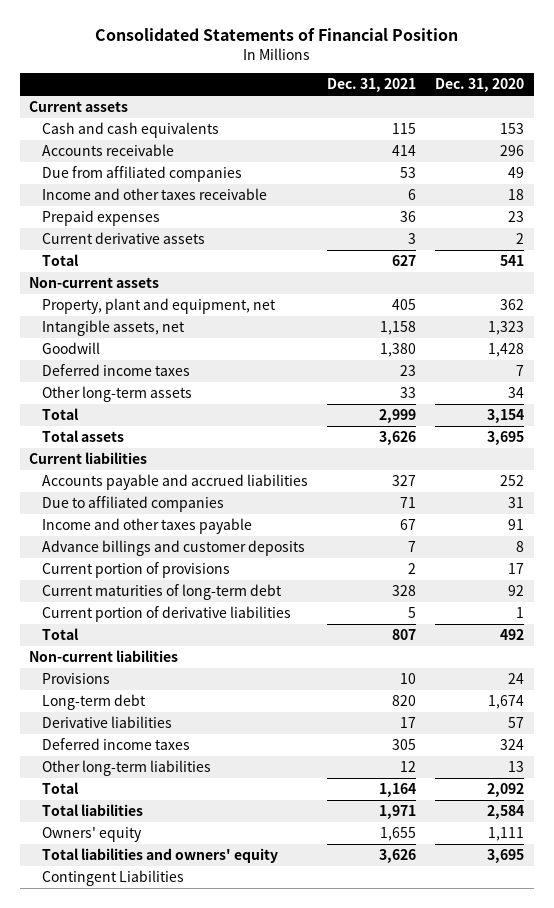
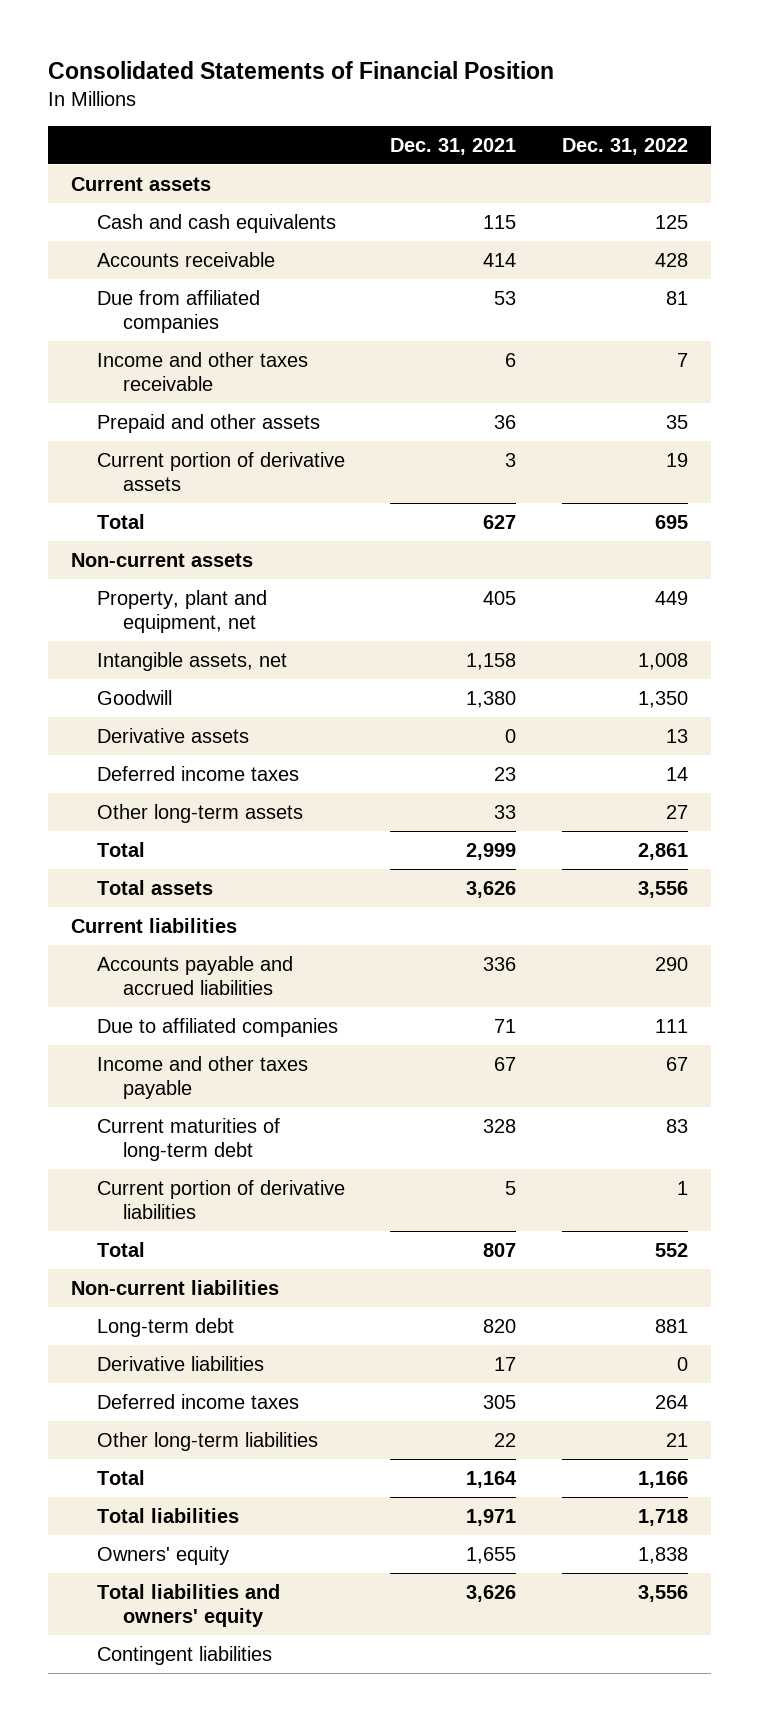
[435,78,525,93] Dec. 31, 2020 -> none
none -> [561,137,688,155] Dec. 31, 2022
[41,210,160,227] Prepaid expenses -> [96,413,320,433] Prepaid and other assets
[41,232,205,245] Current derivative assets -> [96,451,345,491] Current portion of derivative assets
none -> [96,727,249,743] Derivative assets
[392,475,417,487] 327 -> [483,956,517,971] 336
[41,540,305,557] Advance billings and customer deposits -> none
[41,562,230,579] Current portion of provisions -> none
[41,673,110,685] Provisions -> none
[400,761,417,773] 12 -> [494,1432,517,1447] 22
[41,870,184,887] Contingent Liabilities -> [96,1645,272,1665] Contingent liabilities

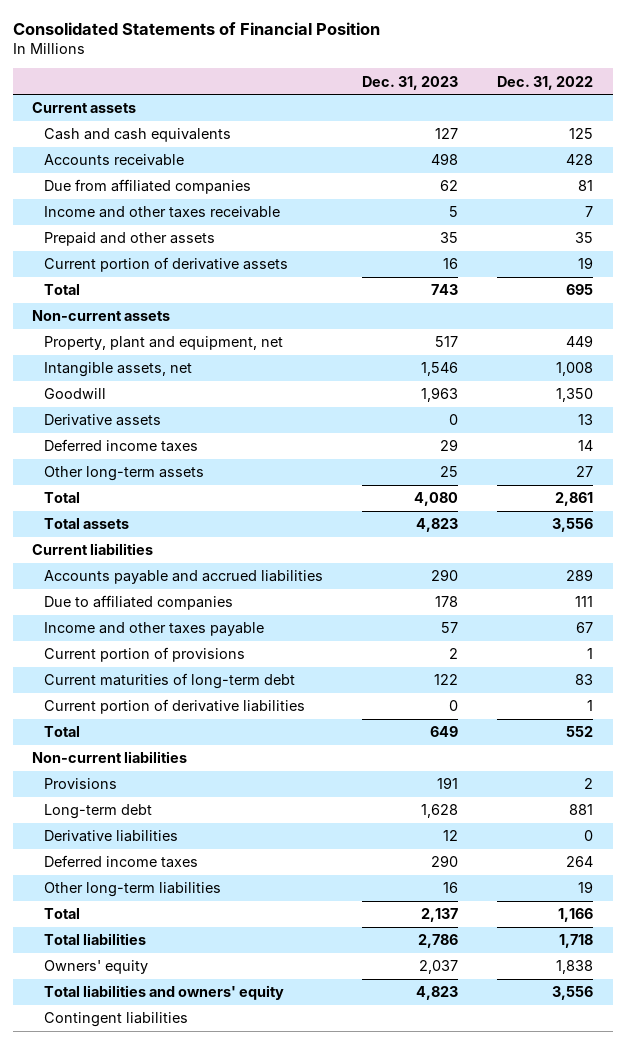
[390,137,517,155] Dec. 31, 2021 -> none
none -> [362,75,459,90] Dec. 31, 2023
[654,956,688,971] 290 -> [566,569,594,582] 289
none -> [44,647,246,663] Current portion of provisions
none -> [44,778,118,790] Provisions
[665,1432,688,1447] 21 -> [578,881,594,894] 19

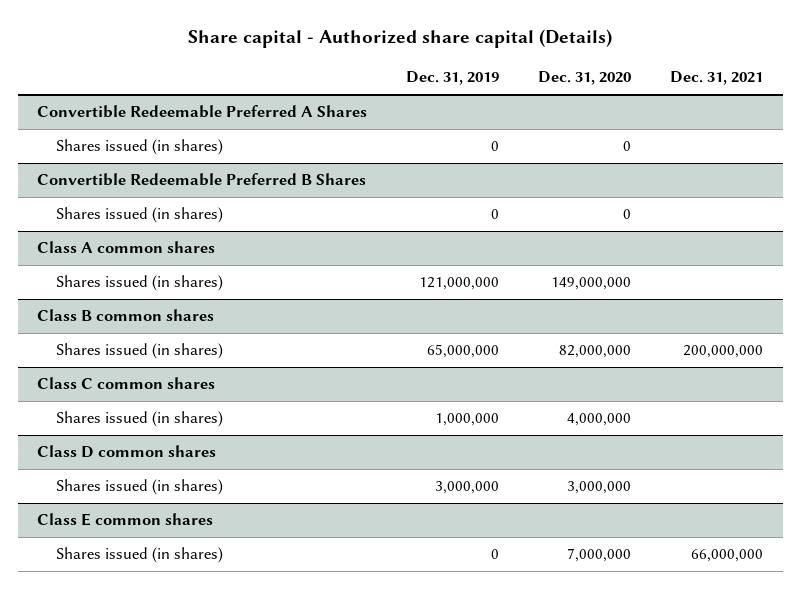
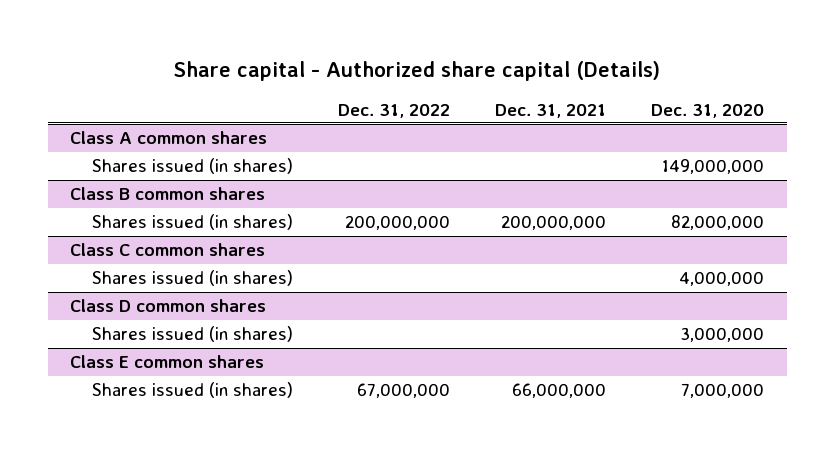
[406,71,500,86] Dec. 31, 2019 -> none
none -> [337,103,450,118] Dec. 31, 2022
[37,105,368,119] Convertible Redeemable Preferred A Shares -> none
[56,139,224,156] Shares issued (in shares) -> none
[37,173,367,187] Convertible Redeemable Preferred B Shares -> none
[56,207,224,224] Shares issued (in shares) -> none

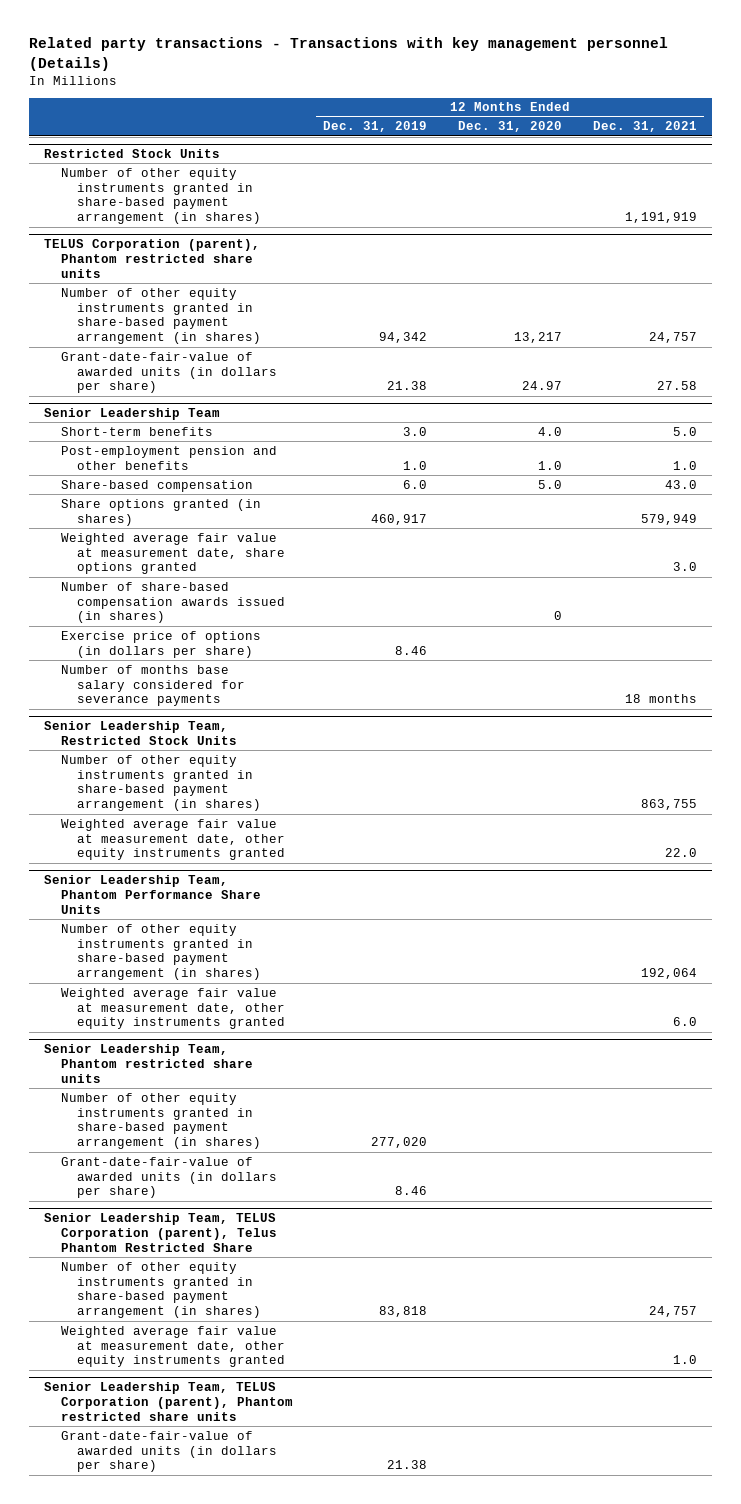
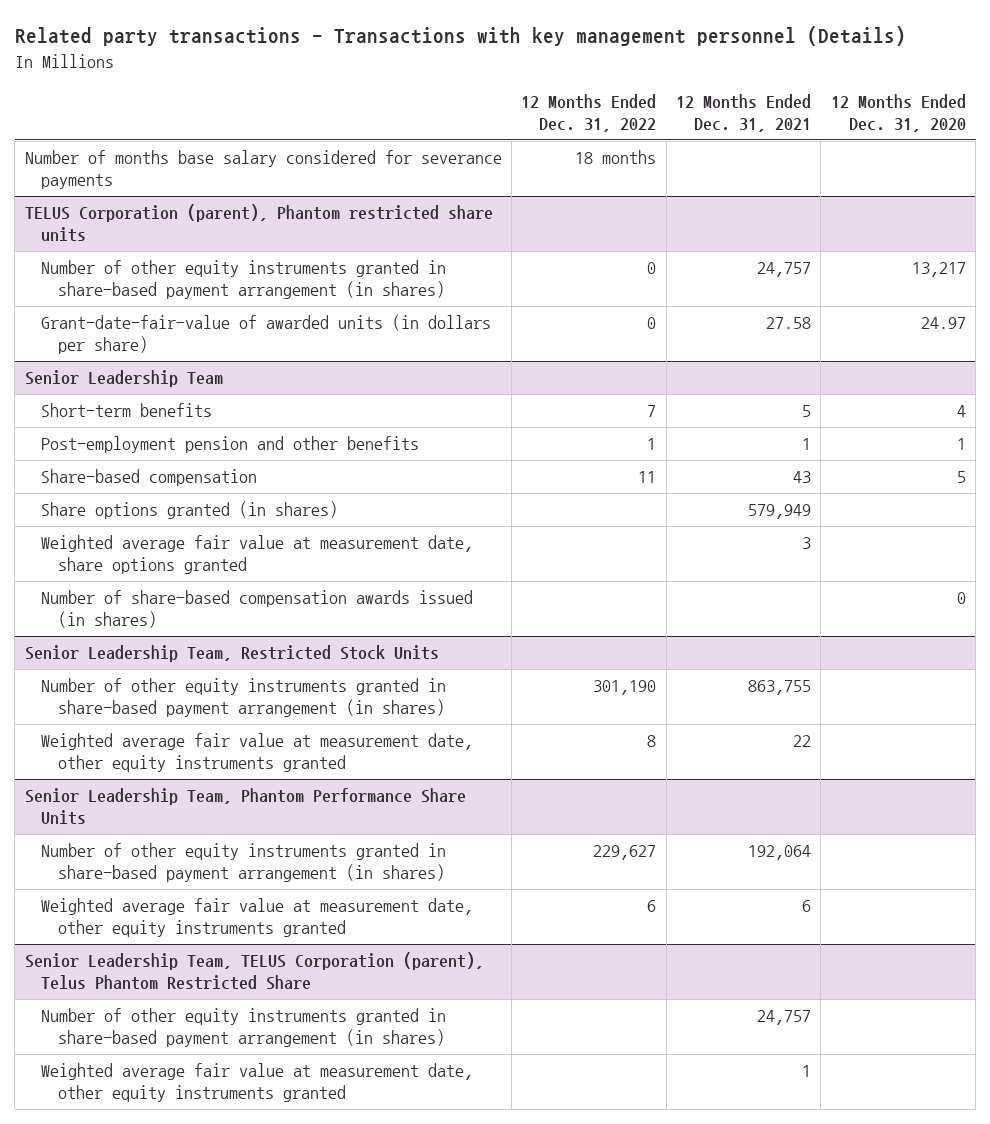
[323,121,428,133] Dec. 31, 2019 -> none
none -> [521,93,657,132] 12 Months Ended Dec. 31, 2022
[44,149,221,159] Restricted Stock Units -> none
[60,167,262,225] Number of other equity instruments granted in share-based payment arrangement (in shares) -> none
none -> [24,150,502,190] Number of months base salary considered for severance payments
[537,426,562,436] 4.0 -> [956,405,966,418] 4
[672,426,697,436] 5.0 -> [802,405,812,418] 5
[537,460,562,470] 1.0 -> [956,438,966,451] 1
[672,460,697,470] 1.0 -> [802,438,812,451] 1
[537,479,562,489] 5.0 -> [956,471,966,484] 5
[664,479,697,489] 43.0 -> [793,471,812,484] 43
[672,562,697,572] 3.0 -> [802,537,812,550] 3
[60,630,261,658] Exercise price of options (in dollars per share) -> none
[60,664,246,707] Number of months base salary considered for severance payments -> none
[664,848,697,858] 22.0 -> [793,735,812,748] 22
[44,1044,253,1083] Senior Leadership Team, Phantom restricted share units -> none
[60,1092,262,1150] Number of other equity instruments granted in share-based payment arrangement (in shares) -> none
[60,1156,278,1199] Grant-date-fair-value of awarded units (in dollars per share) -> none
[672,1017,697,1027] 6.0 -> [802,900,812,913] 6
[44,1382,293,1421] Senior Leadership Team, TELUS Corporation (parent), Phantom restricted share units -> none
[60,1430,278,1473] Grant-date-fair-value of awarded units (in dollars per share) -> none
[672,1355,697,1365] 1.0 -> [802,1065,812,1078] 1

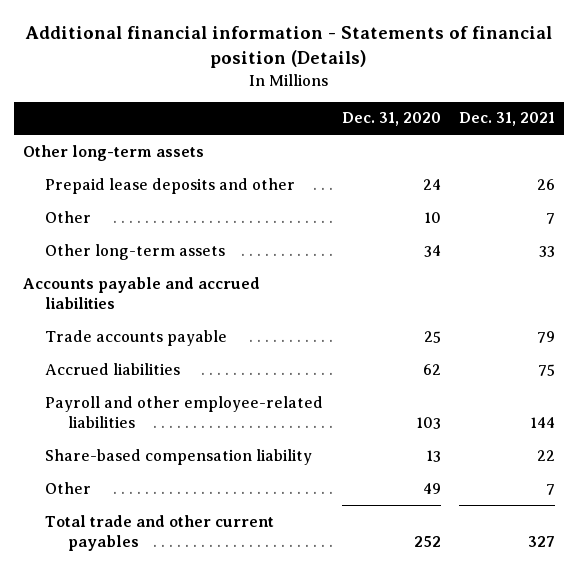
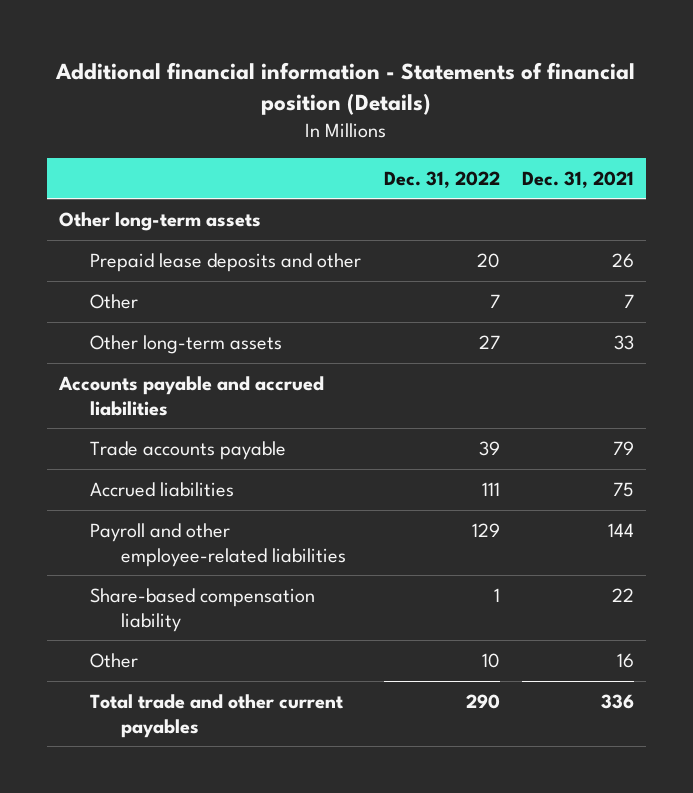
[341,112,441,127] Dec. 31, 2020 -> none
none -> [383,170,500,188] Dec. 31, 2022
[546,483,556,495] 7 -> [617,652,635,668] 16
[528,535,556,547] 327 -> [601,693,635,709] 336

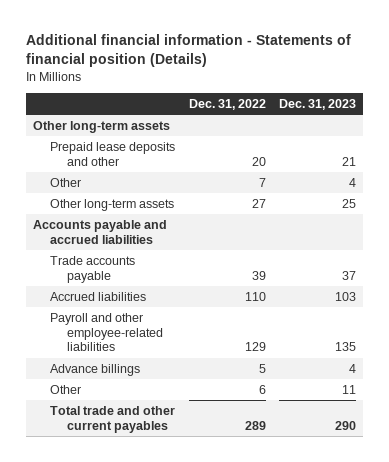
[522,170,635,188] Dec. 31, 2021 -> none
none -> [278,98,356,110] Dec. 31, 2023
[481,481,500,496] 111 -> [244,291,266,301] 110
[89,587,315,632] Share-based compensation liability -> none
none -> [50,363,141,376] Advance billings
[481,652,500,668] 10 -> [258,384,266,394] 6
[465,693,500,709] 290 -> [244,420,266,430] 289

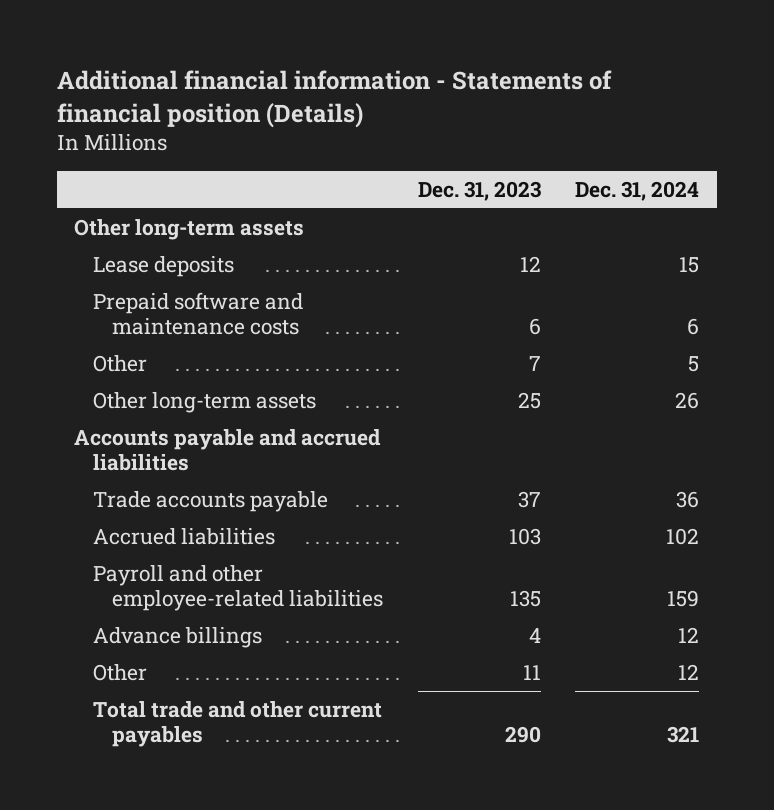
[188,98,266,110] Dec. 31, 2022 -> none
none -> [575,180,700,201] Dec. 31, 2024
[50,141,176,166] Prepaid lease deposits and other -> [93,256,235,278] Lease deposits
[341,156,356,166] 21 -> [519,256,541,273] 12
none -> [93,292,304,335] Prepaid software and maintenance costs
[348,177,356,187] 4 -> [528,356,541,372] 7

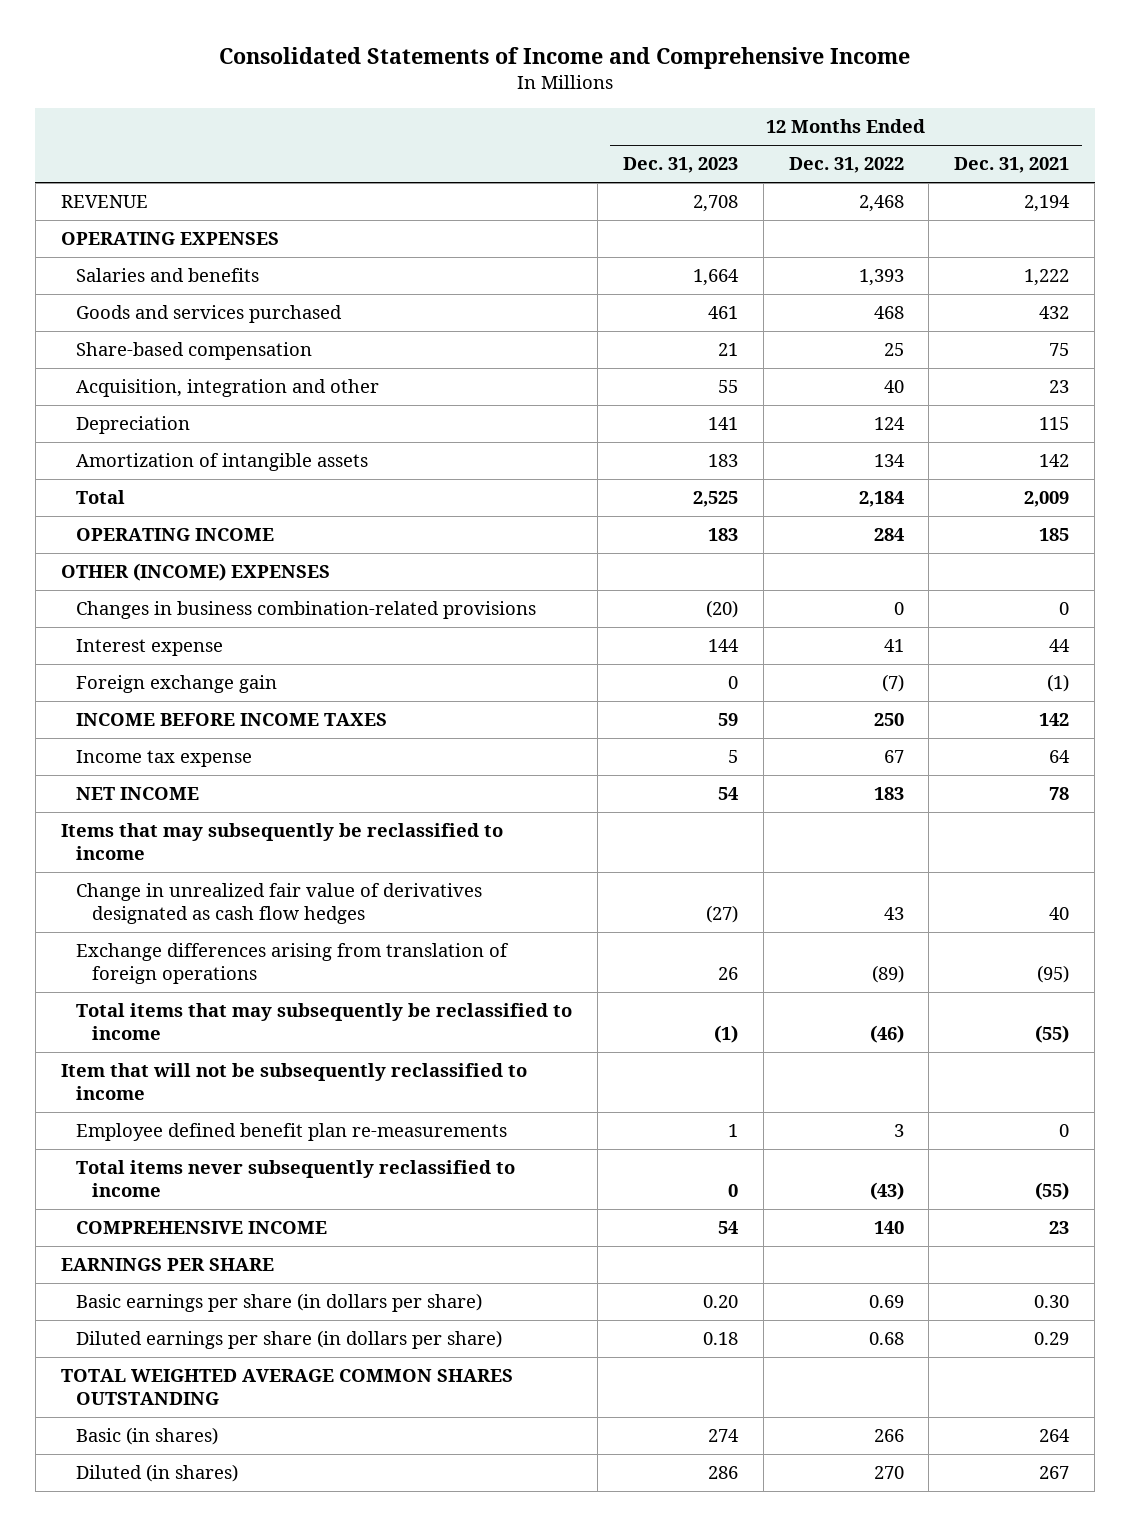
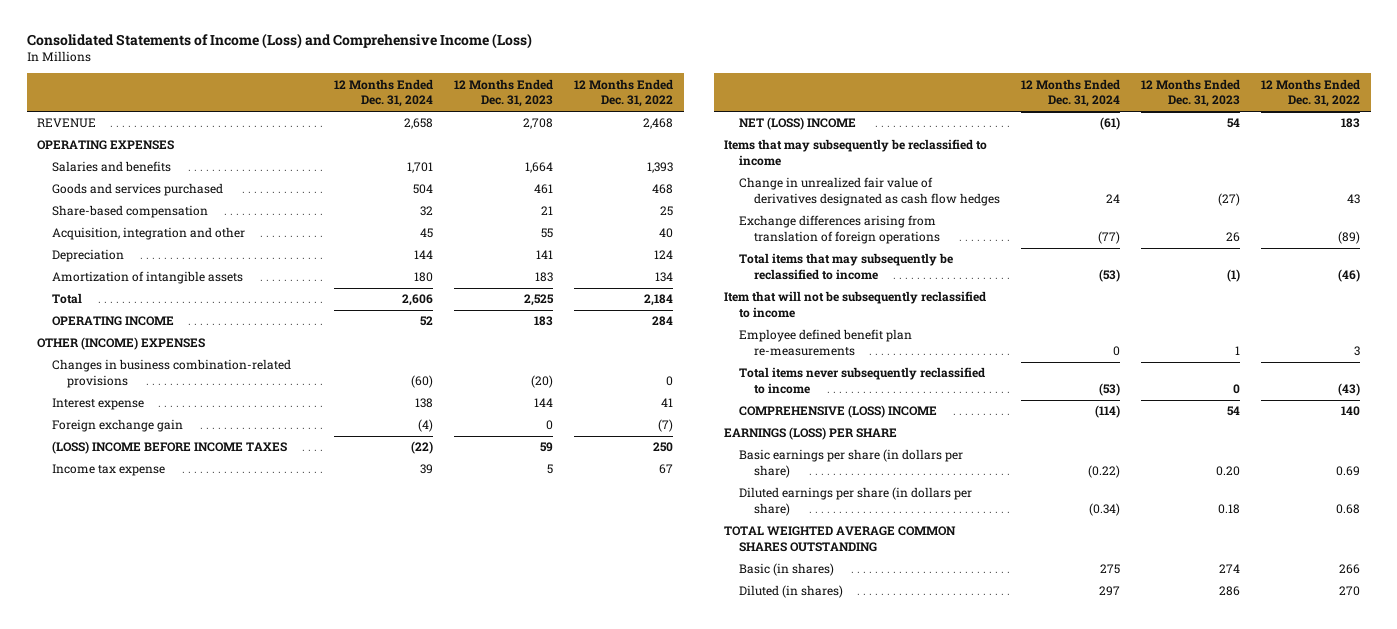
[219,47,911,70] Consolidated Statements of Income and Comprehensive Income -> [26,33,532,50] Consolidated Statements of Income (Loss) and Comprehensive Income (Loss)
[954,157,1070,174] Dec. 31, 2021 -> none
none -> [333,78,433,108] 12 Months Ended Dec. 31, 2024
[76,713,388,727] INCOME BEFORE INCOME TAXES -> [51,441,287,455] (LOSS) INCOME BEFORE INCOME TAXES
[76,787,200,801] NET INCOME -> [738,117,856,131] NET (LOSS) INCOME
[76,1221,328,1235] COMPREHENSIVE INCOME -> [738,405,937,419] COMPREHENSIVE (LOSS) INCOME
[60,1258,274,1272] EARNINGS PER SHARE -> [724,427,898,441] EARNINGS (LOSS) PER SHARE

